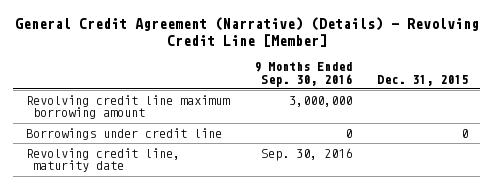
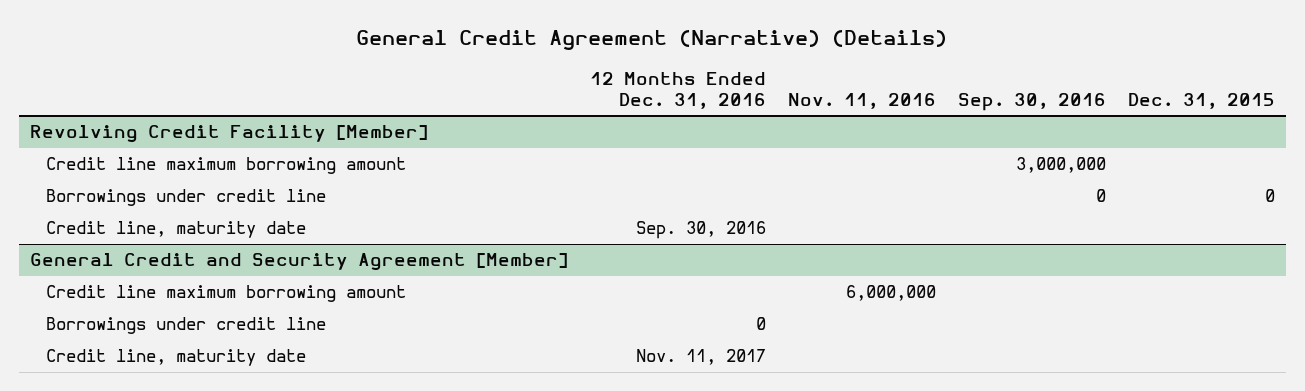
[14,17,479,47] General Credit Agreement (Narrative) (Details) - Revolving Credit Line [Member] -> [356,30,948,51] General Credit Agreement (Narrative) (Details)
[253,62,352,87] 9 Months Ended Sep. 30, 2016 -> none
none -> [589,71,766,109] 12 Months Ended Dec. 31, 2016
none -> [787,92,936,109] Nov. 11, 2016
none -> [957,92,1106,111] Sep. 30, 2016
[25,95,230,120] Revolving credit line maximum borrowing amount -> none
[25,128,222,141] Borrowings under credit line -> none
[25,148,180,173] Revolving credit line, maturity date -> none
none -> [29,125,428,144] Revolving Credit Facility [Member]
none -> [46,157,407,175] Credit line maximum borrowing amount
none -> [46,189,327,207] Borrowings under credit line
none -> [46,221,307,239] Credit line, maturity date
none -> [29,253,568,272] General Credit and Security Agreement [Member]
none -> [46,285,407,303] Credit line maximum borrowing amount
none -> [46,317,327,335] Borrowings under credit line
none -> [46,349,307,367] Credit line, maturity date

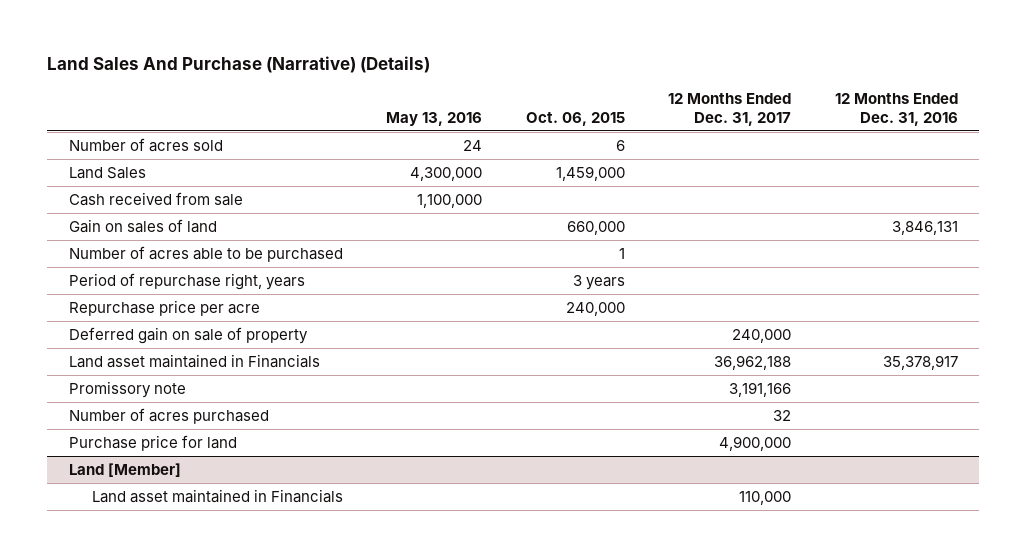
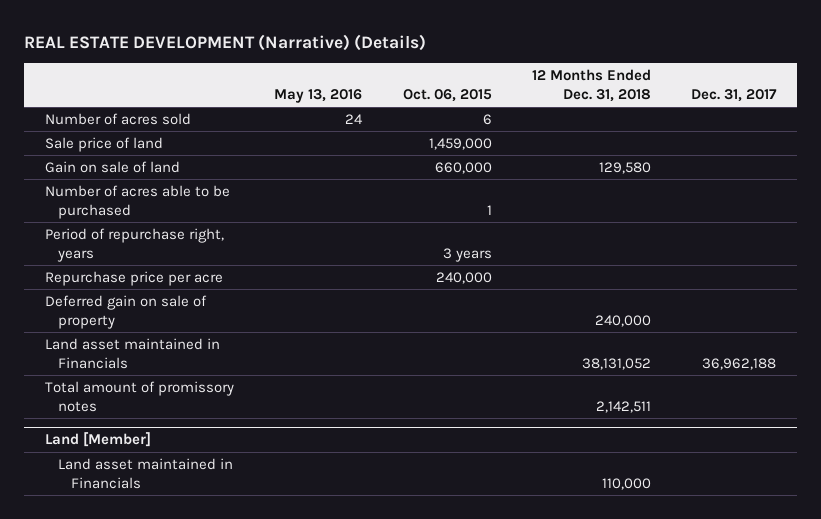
[46,56,430,74] Land Sales And Purchase (Narrative) (Details) -> [24,33,427,51] REAL ESTATE DEVELOPMENT (Narrative) (Details)
[668,92,792,126] 12 Months Ended Dec. 31, 2017 -> none
[834,92,958,126] 12 Months Ended Dec. 31, 2016 -> none
none -> [531,68,651,102] 12 Months Ended Dec. 31, 2018
none -> [691,88,778,102] Dec. 31, 2017
[68,166,146,179] Land Sales -> none
[68,191,243,206] Cash received from sale -> none
none -> [44,136,163,152] Sale price of land
[68,218,217,233] Gain on sales of land -> [44,160,180,173] Gain on sale of land
[68,380,186,398] Promissory note -> none
[68,407,269,424] Number of acres purchased -> none
[68,434,237,451] Purchase price for land -> none
none -> [44,380,234,412] Total amount of promissory notes

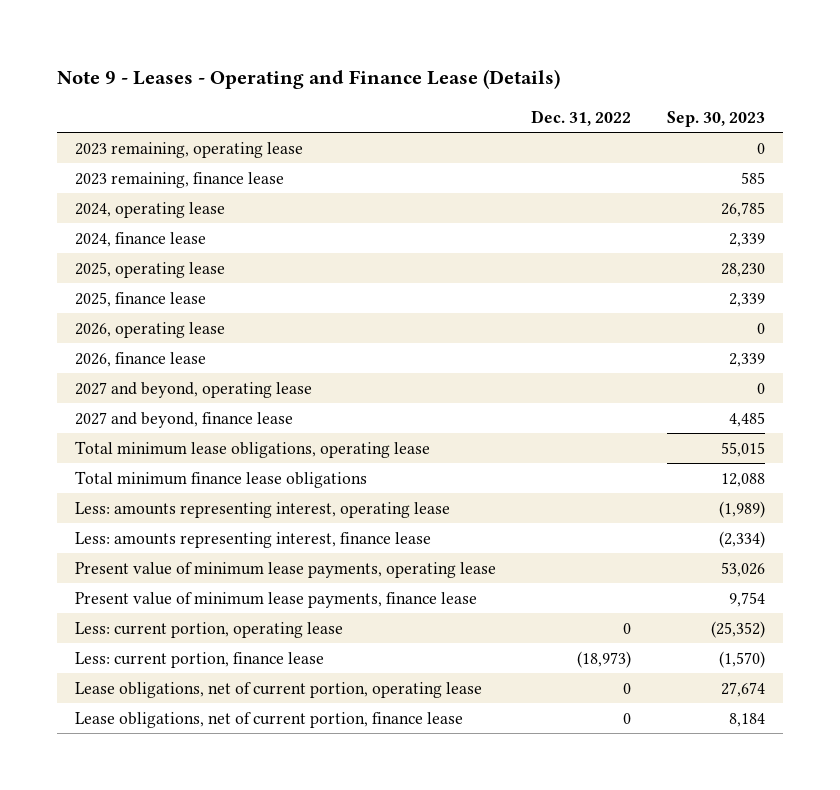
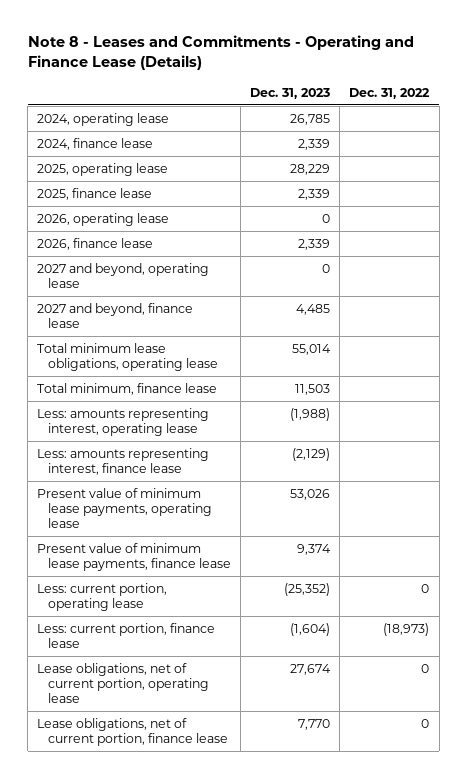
[57,69,561,90] Note 9 - Leases - Operating and Finance Lease (Details) -> [27,35,414,71] Note 8 - Leases and Commitments - Operating and Finance Lease (Details)
[666,110,765,127] Sep. 30, 2023 -> none
none -> [250,87,331,99] Dec. 31, 2023
[74,141,303,158] 2023 remaining, operating lease -> none
[74,171,284,188] 2023 remaining, finance lease -> none
[74,470,367,488] Total minimum finance lease obligations -> [37,382,218,395] Total minimum, finance lease

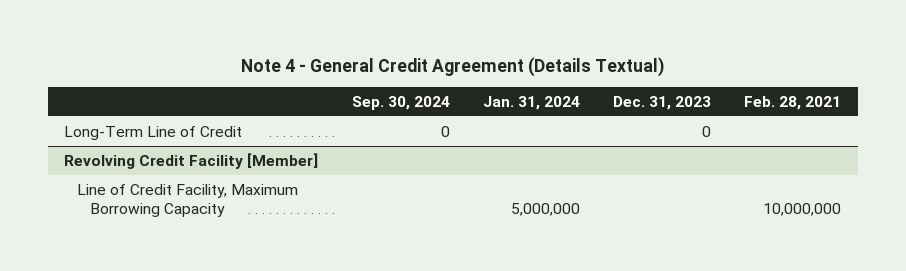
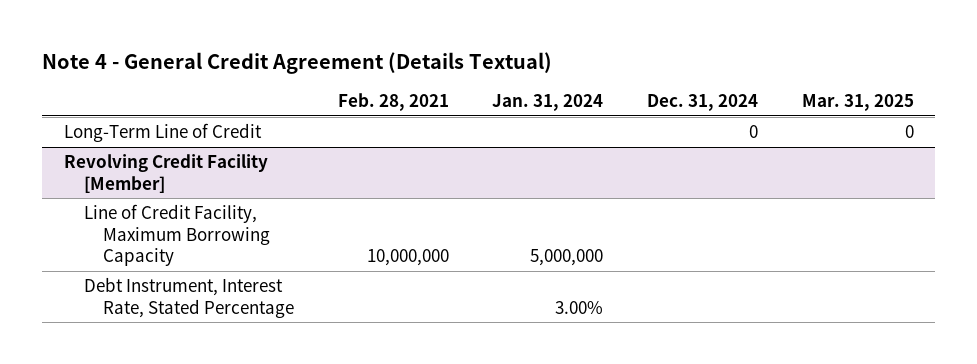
[351,95,450,110] Sep. 30, 2024 -> none
[612,95,711,110] Dec. 31, 2023 -> none
none -> [646,94,758,112] Dec. 31, 2024
none -> [801,94,914,112] Mar. 31, 2025
none -> [83,277,295,318] Debt Instrument, Interest Rate, Stated Percentage

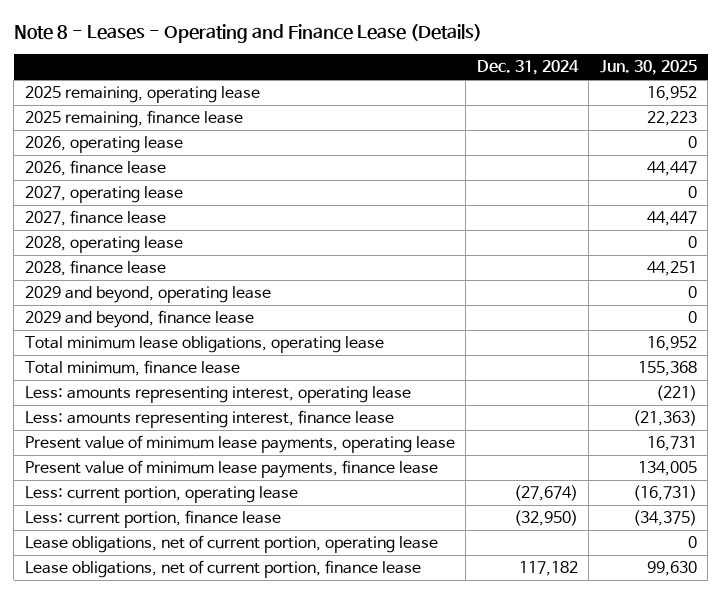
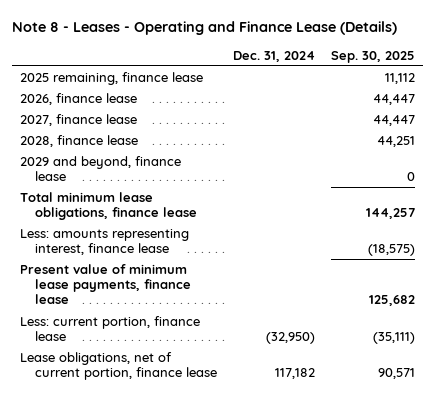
[599,60,697,76] Jun. 30, 2025 -> none
none -> [330,50,415,63] Sep. 30, 2025
[24,86,260,104] 2025 remaining, operating lease -> none
[24,136,183,154] 2026, operating lease -> none
[24,186,183,204] 2027, operating lease -> none
[24,236,183,254] 2028, operating lease -> none
[24,286,271,304] 2029 and beyond, operating lease -> none
[24,336,384,354] Total minimum lease obligations, operating lease -> none
[24,386,411,404] Less: amounts representing interest, operating lease -> none
[24,360,240,377] Total minimum, finance lease -> [19,192,198,221] Total minimum lease obligations, finance lease
[24,435,455,454] Present value of minimum lease payments, operating lease -> none
[24,486,298,504] Less: current portion, operating lease -> none
[24,535,438,554] Lease obligations, net of current portion, operating lease -> none

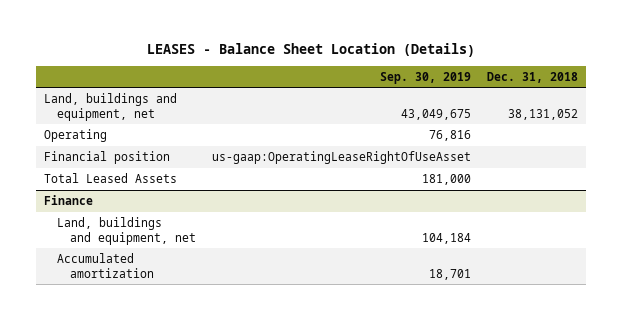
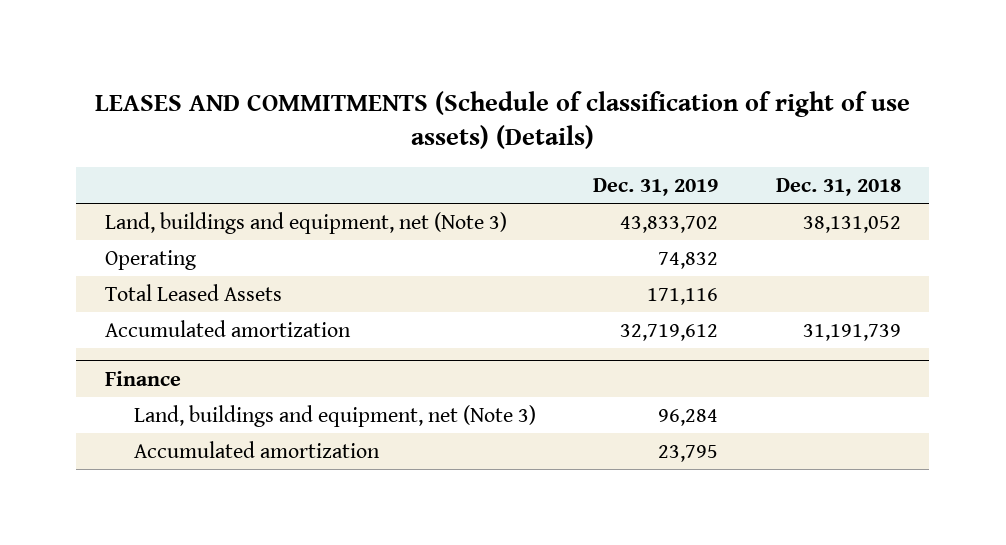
[146,42,475,57] LEASES - Balance Sheet Location (Details) -> [94,90,910,150] LEASES AND COMMITMENTS (Schedule of classification of right of use assets) (Details)
[380,71,472,84] Sep. 30, 2019 -> none
none -> [593,178,719,197] Dec. 31, 2019
[43,93,177,121] Land, buildings and equipment, net -> [104,211,507,234] Land, buildings and equipment, net (Note 3)
[43,151,170,165] Financial position -> none
none -> [104,319,351,337] Accumulated amortization
[57,217,197,245] Land, buildings and equipment, net -> [133,404,536,427] Land, buildings and equipment, net (Note 3)

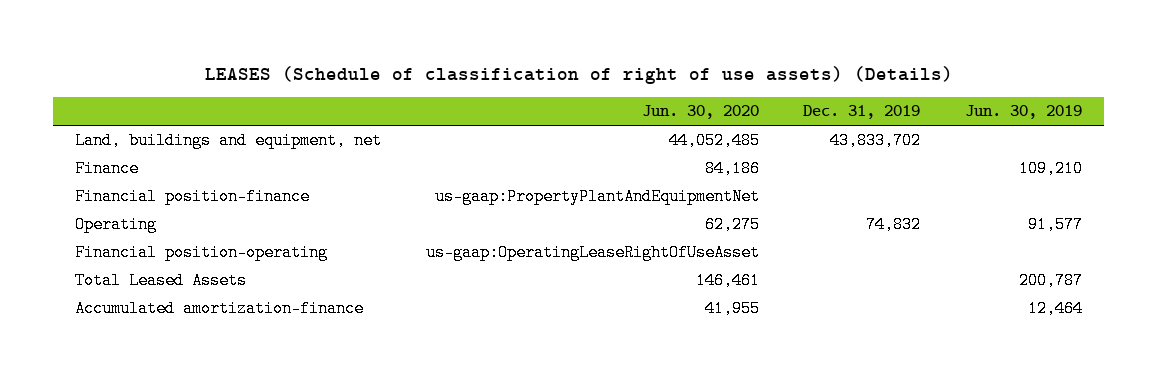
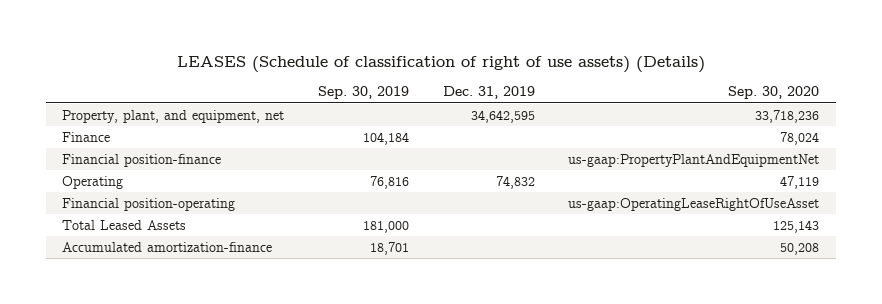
[641,105,759,120] Jun. 30, 2020 -> none
[964,105,1082,120] Jun. 30, 2019 -> none
none -> [318,86,410,100] Sep. 30, 2019
none -> [728,86,820,100] Sep. 30, 2020
[75,132,383,150] Land, buildings and equipment, net -> [62,109,285,123] Property, plant, and equipment, net
[830,132,922,150] 43,833,702 -> [470,109,535,123] 34,642,595

